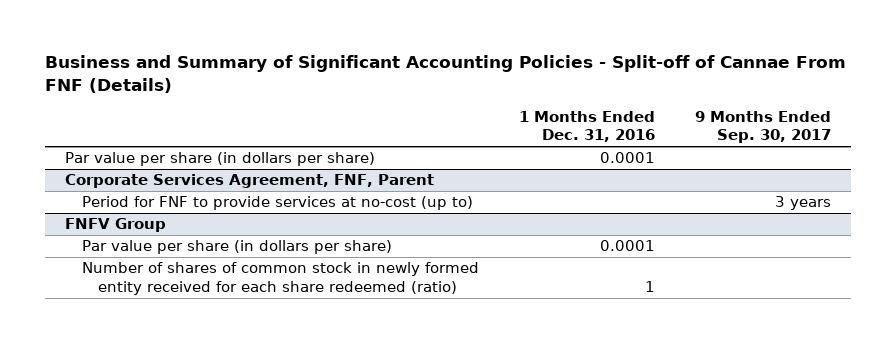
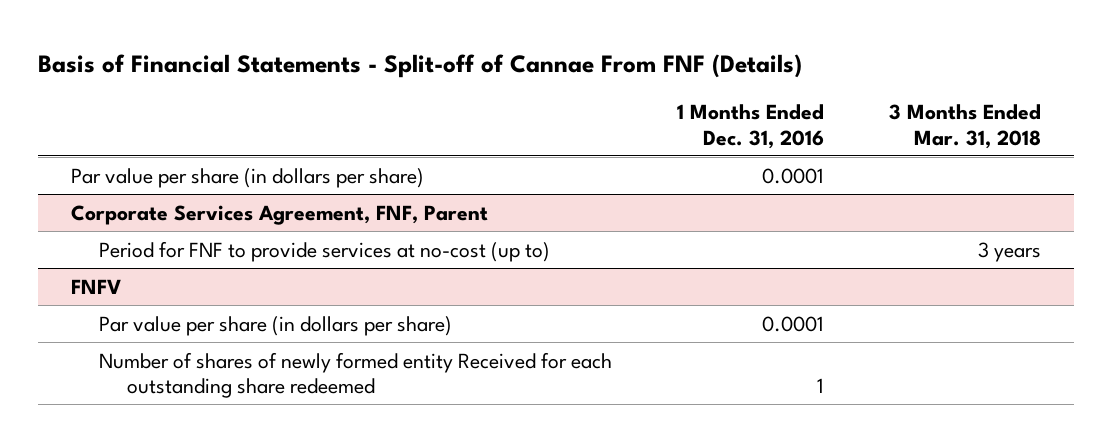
[45,54,847,93] Business and Summary of Significant Accounting Policies - Split-off of Cannae From FNF (Details) -> [38,53,803,78] Basis of Financial Statements - Split-off of Cannae From FNF (Details)
[695,111,832,144] 9 Months Ended Sep. 30, 2017 -> none
none -> [889,104,1042,149] 3 Months Ended Mar. 31, 2018
[65,218,167,233] FNFV Group -> [70,278,121,294] FNFV
[81,262,479,295] Number of shares of common stock in newly formed entity received for each share redeemed (ratio) -> [99,351,613,398] Number of shares of newly formed entity Received for each outstanding share redeemed

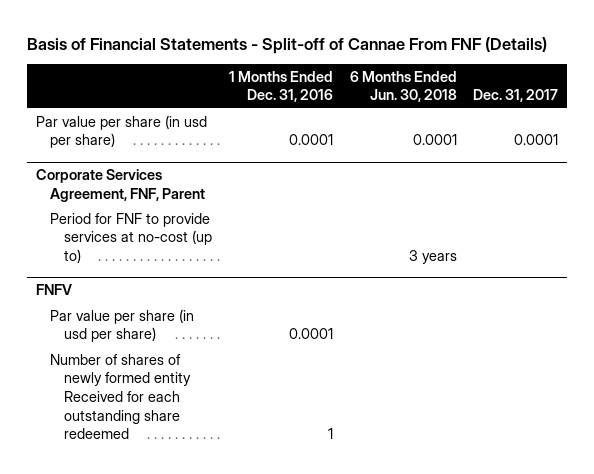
[889,104,1042,149] 3 Months Ended Mar. 31, 2018 -> none
none -> [349,70,457,103] 6 Months Ended Jun. 30, 2018
none -> [473,89,559,103] Dec. 31, 2017
[70,167,424,188] Par value per share (in dollars per share) -> [35,114,207,149] Par value per share (in usd per share)
[99,315,453,336] Par value per share (in dollars per share) -> [49,308,194,343] Par value per share (in usd per share)

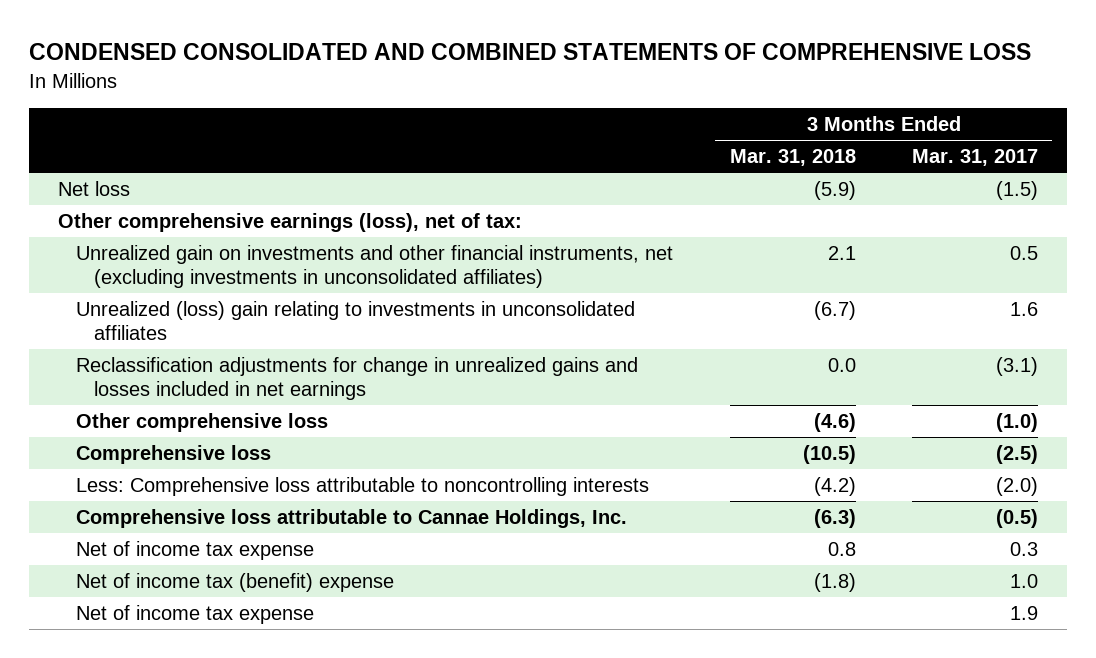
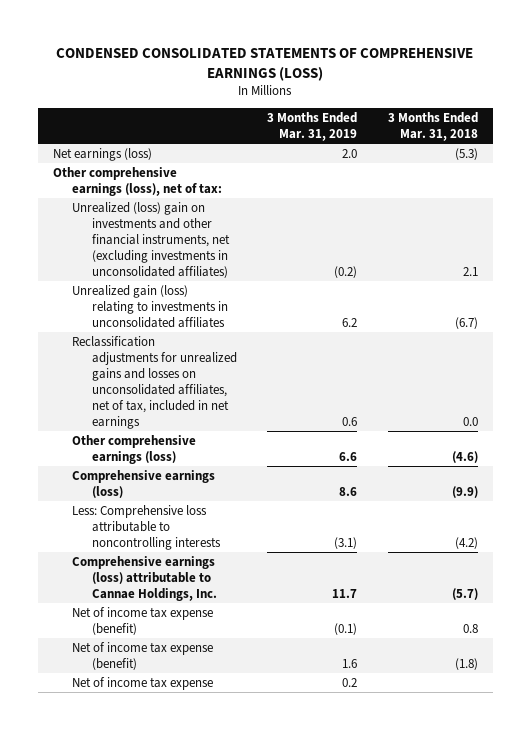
[29,43,1032,61] CONDENSED CONSOLIDATED AND COMBINED STATEMENTS OF COMPREHENSIVE LOSS -> [56,47,474,81] CONDENSED CONSOLIDATED STATEMENTS OF COMPREHENSIVE EARNINGS (LOSS)
[912,149,1039,167] Mar. 31, 2017 -> none
none -> [267,112,358,142] 3 Months Ended Mar. 31, 2019
[57,181,130,197] Net loss -> [52,147,152,161] Net earnings (loss)
[813,181,856,201] (5.9) -> [454,147,478,160] (5.3)
[75,245,673,289] Unrealized gain on investments and other financial instruments, net (excluding investments in unconsolidated affiliates) -> [72,201,230,278] Unrealized (loss) gain on investments and other financial instruments, net (excluding investments in unconsolidated affiliates)
[75,301,635,341] Unrealized (loss) gain relating to investments in unconsolidated affiliates -> [72,284,228,328] Unrealized gain (loss) relating to investments in unconsolidated affiliates
[75,357,638,401] Reclassification adjustments for change in unrealized gains and losses included in net earnings -> [72,335,237,429] Reclassification adjustments for unrealized gains and losses on unconsolidated affiliates, net of tax, included in net earnings
[75,413,328,433] Other comprehensive loss -> [72,434,197,464] Other comprehensive earnings (loss)
[75,445,271,465] Comprehensive loss -> [72,469,216,498] Comprehensive earnings (loss)
[802,445,856,465] (10.5) -> [451,485,478,498] (9.9)
[75,509,627,529] Comprehensive loss attributable to Cannae Holdings, Inc. -> [72,555,217,601] Comprehensive earnings (loss) attributable to Cannae Holdings, Inc.
[813,509,856,529] (6.3) -> [451,587,478,600] (5.7)
[75,541,314,561] Net of income tax expense -> [72,606,214,635] Net of income tax expense (benefit)
[75,573,394,593] Net of income tax (benefit) expense -> [72,641,214,670] Net of income tax expense (benefit)

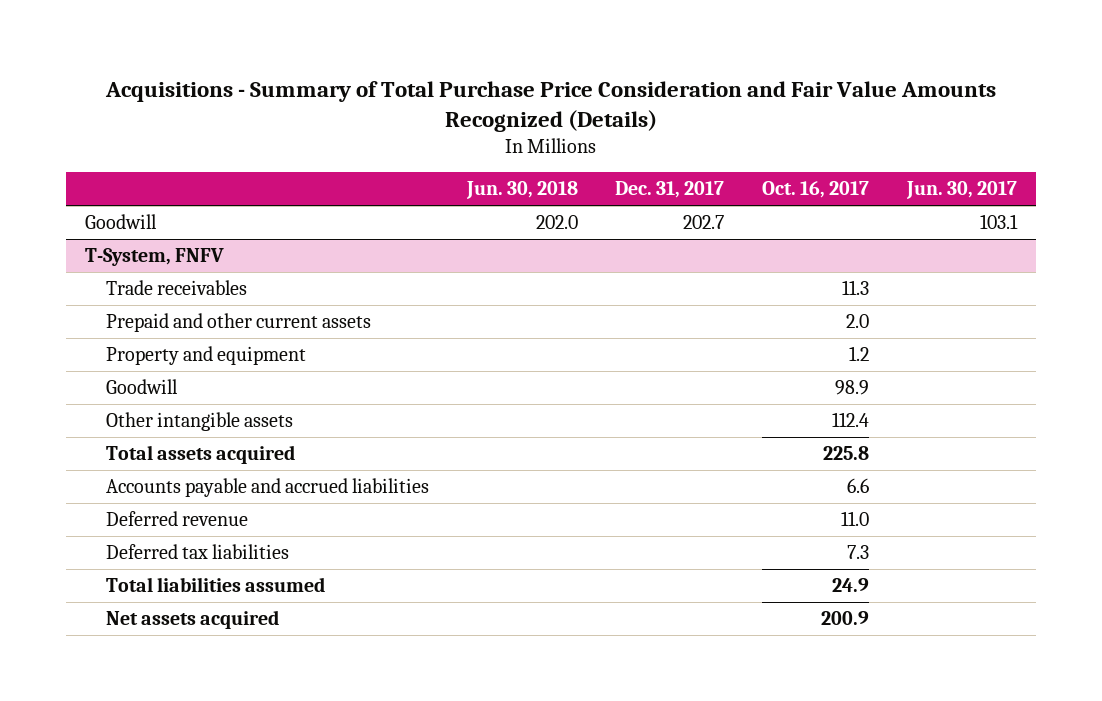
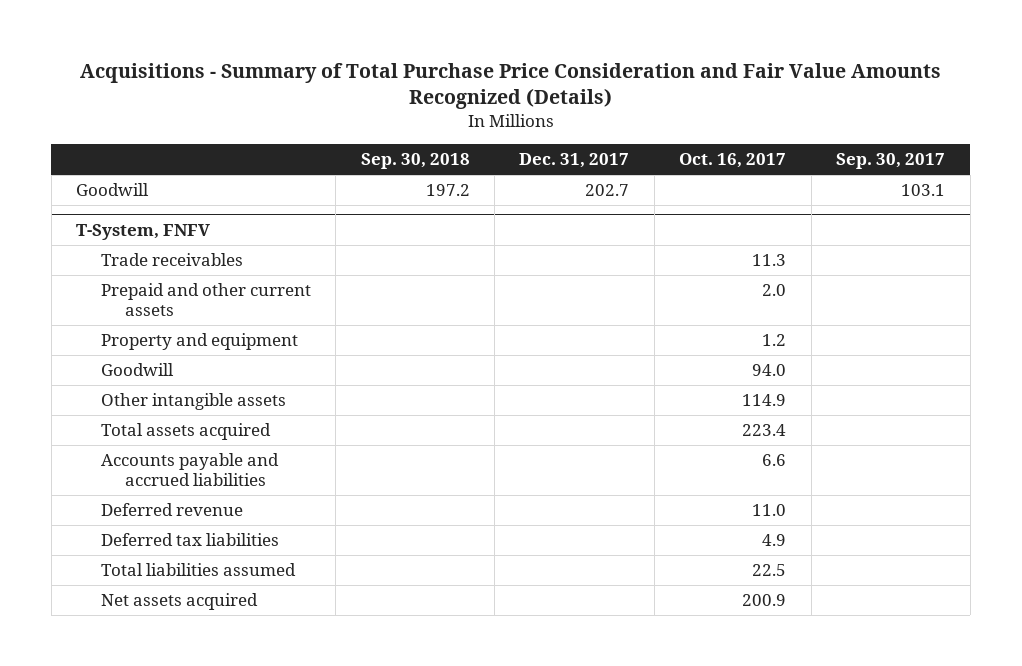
[465,181,578,200] Jun. 30, 2018 -> none
[905,181,1017,200] Jun. 30, 2017 -> none
none -> [360,153,470,170] Sep. 30, 2018
none -> [836,153,946,170] Sep. 30, 2017
[835,380,870,396] 98.9 -> [752,364,787,377] 94.0
[832,412,870,428] 112.4 -> [742,394,787,407] 114.9
[823,446,870,461] 225.8 -> [742,424,787,437] 223.4
[847,545,870,560] 7.3 -> [762,534,787,547] 4.9
[832,578,870,593] 24.9 -> [752,564,787,577] 22.5

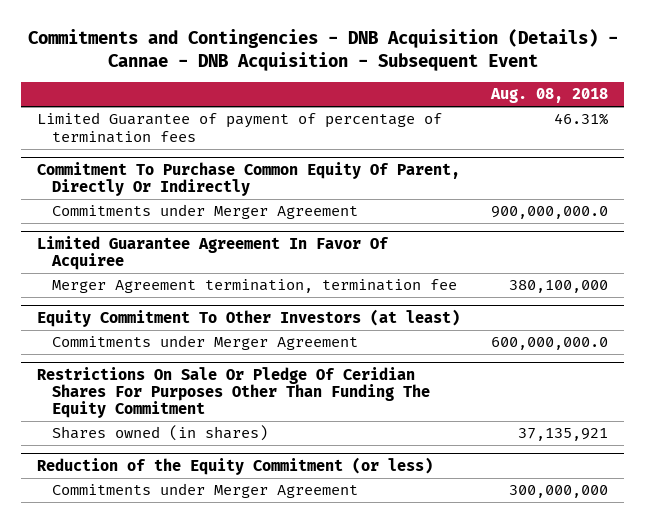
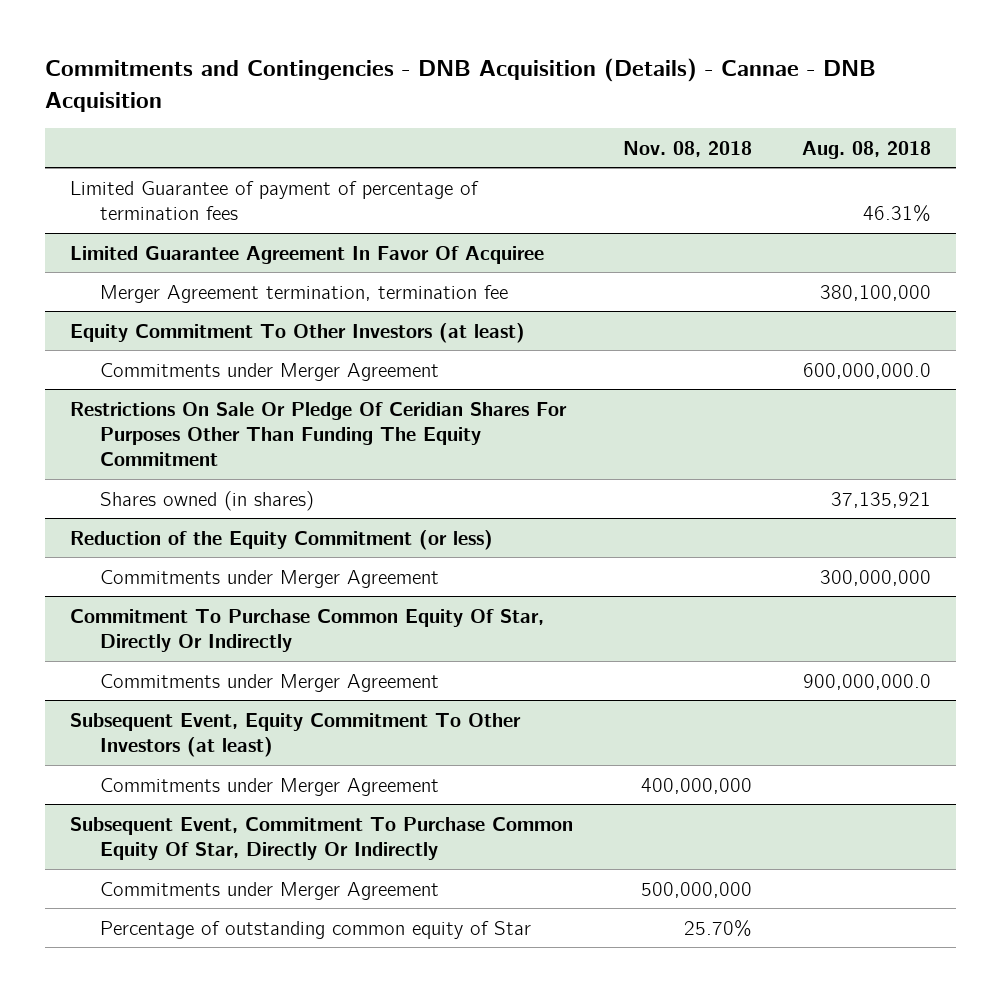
[27,29,618,72] Commitments and Contingencies - DNB Acquisition (Details) - Cannae - DNB Acquisition - Subsequent Event -> [45,58,877,112] Commitments and Contingencies - DNB Acquisition (Details) - Cannae - DNB Acquisition
none -> [623,140,753,157] Nov. 08, 2018
[37,161,461,197] Commitment To Purchase Common Equity Of Parent, Directly Or Indirectly -> none
[52,204,359,220] Commitments under Merger Agreement -> none
none -> [70,608,545,652] Commitment To Purchase Common Equity Of Star, Directly Or Indirectly
none -> [99,673,439,692] Commitments under Merger Agreement
none -> [70,712,522,757] Subsequent Event, Equity Commitment To Other Investors (at least)
none -> [99,777,439,796] Commitments under Merger Agreement
none -> [70,816,574,860] Subsequent Event, Commitment To Purchase Common Equity Of Star, Directly Or Indirectly
none -> [99,881,439,900] Commitments under Merger Agreement
none -> [99,920,531,939] Percentage of outstanding common equity of Star

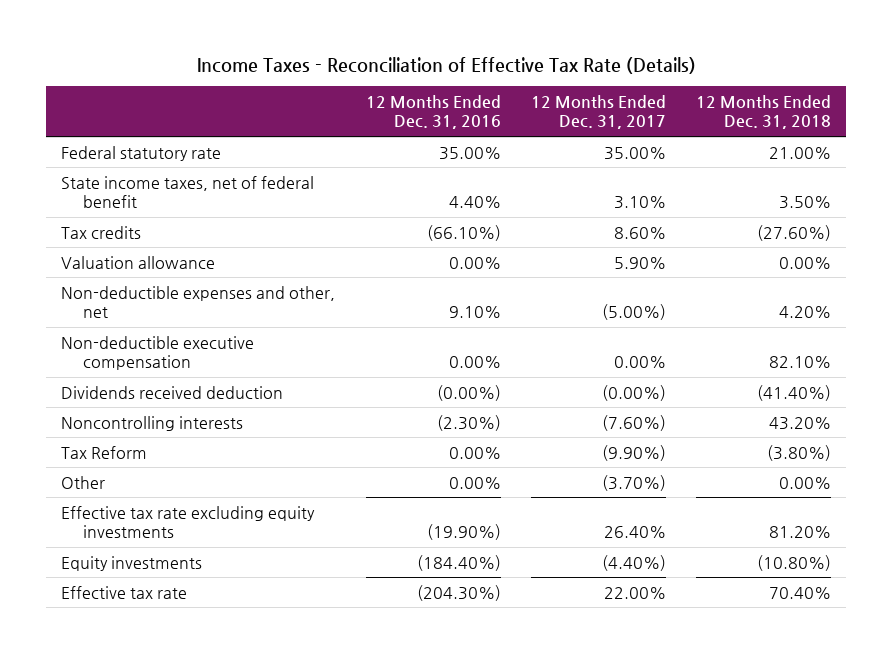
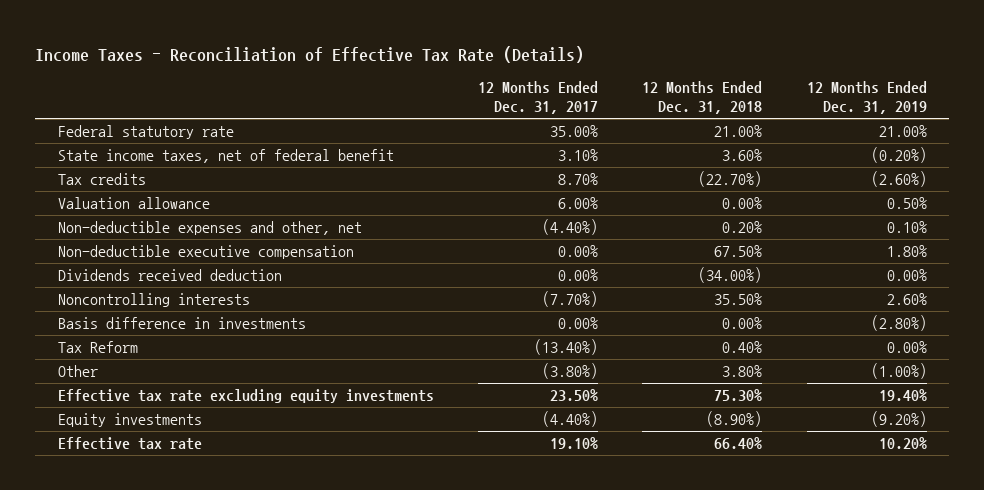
[365,94,501,130] 12 Months Ended Dec. 31, 2016 -> none
none -> [806,81,927,114] 12 Months Ended Dec. 31, 2019
[779,196,832,210] 3.50% -> [722,149,763,162] 3.60%
[613,226,666,239] 8.60% -> [557,173,598,186] 8.70%
[757,224,832,241] (27.60%) -> [698,171,763,188] (22.70%)
[613,256,666,269] 5.90% -> [557,197,598,210] 6.00%
[601,304,666,321] (5.00%) -> [541,219,598,236] (4.40%)
[779,306,832,319] 4.20% -> [722,221,763,234] 0.20%
[769,356,832,369] 82.10% -> [714,245,763,258] 67.50%
[601,384,666,401] (0.00%) -> [557,269,598,282] 0.00%
[757,384,832,401] (41.40%) -> [698,267,763,284] (34.00%)
[601,414,666,431] (7.60%) -> [541,291,598,308] (7.70%)
[769,416,832,430] 43.20% -> [714,293,763,306] 35.50%
none -> [57,317,306,330] Basis difference in investments
[601,444,666,461] (9.90%) -> [533,339,598,356] (13.40%)
[767,444,832,461] (3.80%) -> [722,341,763,354] 0.40%
[601,474,666,491] (3.70%) -> [541,363,598,380] (3.80%)
[779,476,832,489] 0.00% -> [722,365,763,378] 3.80%
[603,526,666,539] 26.40% -> [549,389,598,402] 23.50%
[769,526,832,539] 81.20% -> [714,389,763,402] 75.30%
[757,554,832,571] (10.80%) -> [706,411,763,428] (8.90%)
[603,586,666,599] 22.00% -> [549,437,598,450] 19.10%
[769,586,832,599] 70.40% -> [714,437,763,450] 66.40%

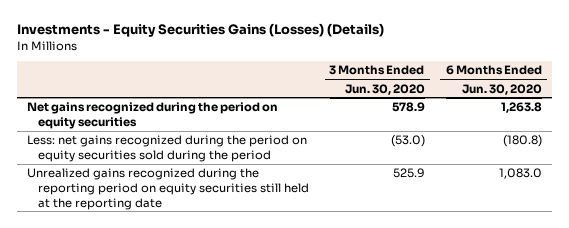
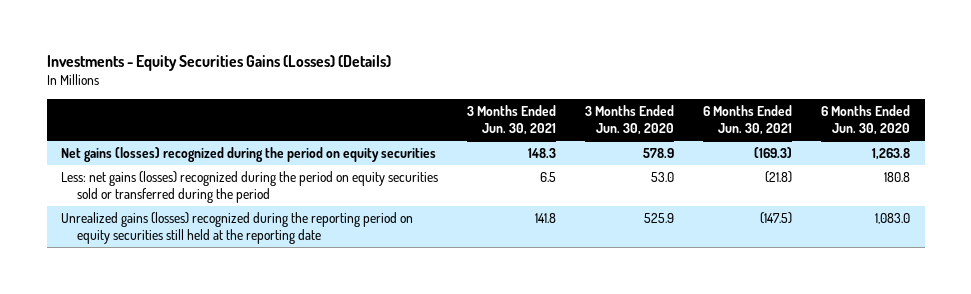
none -> [467,104,557,135] 3 Months Ended Jun. 30, 2021
none -> [703,104,793,135] 6 Months Ended Jun. 30, 2021
[27,102,279,129] Net gains recognized during the period on equity securities -> [61,146,437,162] Net gains (losses) recognized during the period on equity securities
[27,135,308,162] Less: net gains recognized during the period on equity securities sold during the period -> [61,170,439,204] Less: net gains (losses) recognized during the period on equity securities sold or transferred during the period
[390,135,425,148] (53.0) -> [651,171,675,182] 53.0
[502,135,542,148] (180.8) -> [884,171,911,182] 180.8
[27,168,309,210] Unrealized gains recognized during the reporting period on equity securities still held at the reporting date -> [61,211,414,245] Unrealized gains (losses) recognized during the reporting period on equity securities still held at the reporting date

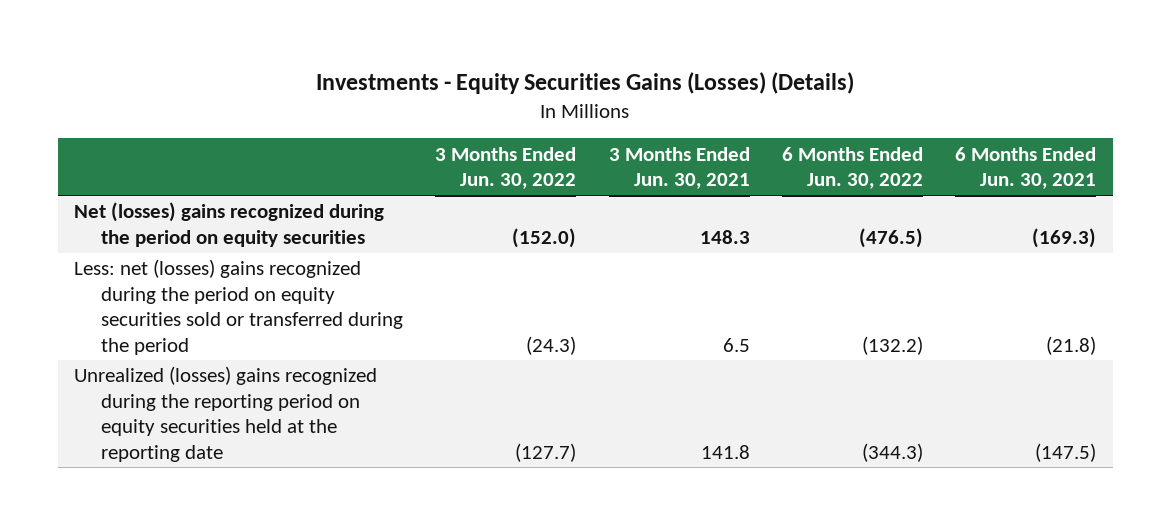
[585,104,675,135] 3 Months Ended Jun. 30, 2020 -> none
[821,104,911,135] 6 Months Ended Jun. 30, 2020 -> none
none -> [435,146,577,190] 3 Months Ended Jun. 30, 2022
none -> [782,146,924,190] 6 Months Ended Jun. 30, 2022
[61,146,437,162] Net gains (losses) recognized during the period on equity securities -> [74,202,385,247] Net (losses) gains recognized during the period on equity securities
[61,170,439,204] Less: net gains (losses) recognized during the period on equity securities sold or transferred during the period -> [74,259,404,355] Less: net (losses) gains recognized during the period on equity securities sold or transferred during the period
[61,211,414,245] Unrealized gains (losses) recognized during the reporting period on equity securities still held at the reporting date -> [74,366,378,462] Unrealized (losses) gains recognized during the reporting period on equity securities held at the reporting date

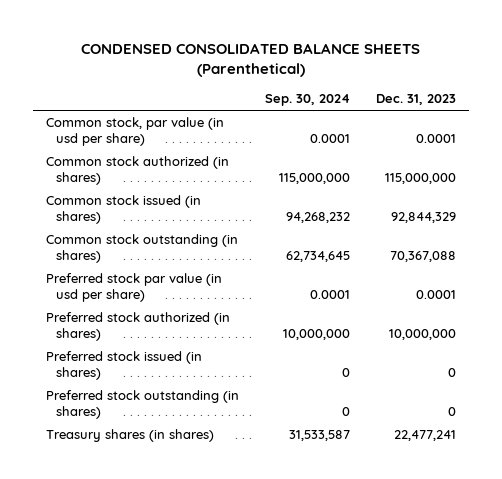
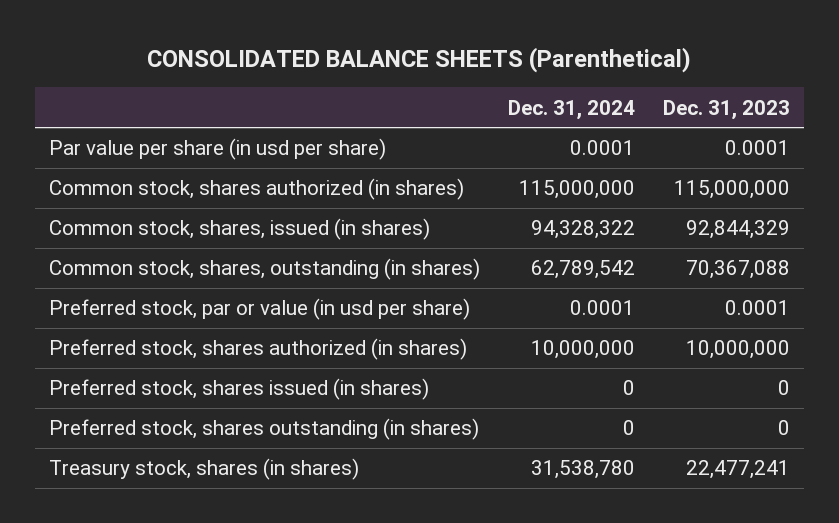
[81,42,421,78] CONDENSED CONSOLIDATED BALANCE SHEETS (Parenthetical) -> [147,46,692,73] CONSOLIDATED BALANCE SHEETS (Parenthetical)
[265,94,351,107] Sep. 30, 2024 -> none
none -> [507,99,635,120] Dec. 31, 2024
[46,117,225,147] Common stock, par value (in usd per share) -> [48,138,386,161] Par value per share (in usd per share)
[46,156,230,186] Common stock authorized (in shares) -> [48,178,464,201] Common stock, shares authorized (in shares)
[46,195,202,225] Common stock issued (in shares) -> [48,218,430,241] Common stock, shares, issued (in shares)
[46,234,239,264] Common stock outstanding (in shares) -> [48,258,480,281] Common stock, shares, outstanding (in shares)
[46,273,223,303] Preferred stock par value (in usd per share) -> [48,298,470,321] Preferred stock, par or value (in usd per share)
[46,312,231,342] Preferred stock authorized (in shares) -> [48,338,467,361] Preferred stock, shares authorized (in shares)
[46,351,203,381] Preferred stock issued (in shares) -> [48,378,429,401] Preferred stock, shares issued (in shares)
[46,390,240,420] Preferred stock outstanding (in shares) -> [48,418,479,441] Preferred stock, shares outstanding (in shares)
[46,429,215,443] Treasury shares (in shares) -> [48,458,359,481] Treasury stock, shares (in shares)

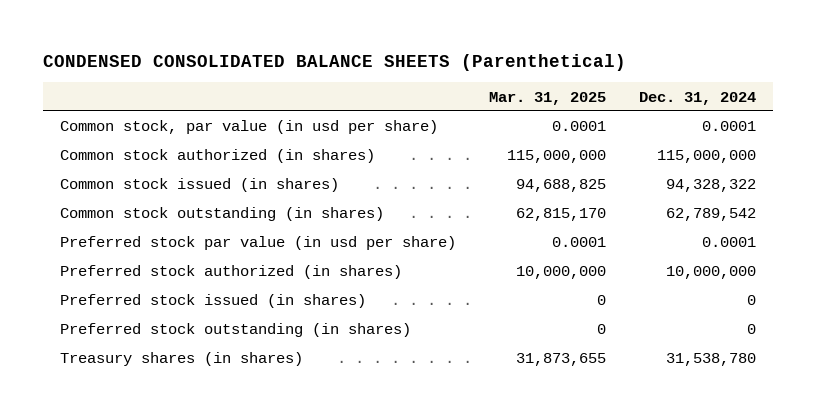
[147,46,692,73] CONSOLIDATED BALANCE SHEETS (Parenthetical) -> [42,53,626,71] CONDENSED CONSOLIDATED BALANCE SHEETS (Parenthetical)
[662,99,790,120] Dec. 31, 2023 -> none
none -> [488,91,606,105] Mar. 31, 2025
[48,138,386,161] Par value per share (in usd per share) -> [59,120,438,135] Common stock, par value (in usd per share)
[48,178,464,201] Common stock, shares authorized (in shares) -> [59,149,375,164] Common stock authorized (in shares)
[48,218,430,241] Common stock, shares, issued (in shares) -> [59,178,339,193] Common stock issued (in shares)
[48,258,480,281] Common stock, shares, outstanding (in shares) -> [59,207,384,222] Common stock outstanding (in shares)
[48,298,470,321] Preferred stock, par or value (in usd per share) -> [59,236,456,251] Preferred stock par value (in usd per share)
[48,338,467,361] Preferred stock, shares authorized (in shares) -> [59,265,402,280] Preferred stock authorized (in shares)
[48,378,429,401] Preferred stock, shares issued (in shares) -> [59,294,366,309] Preferred stock issued (in shares)
[48,418,479,441] Preferred stock, shares outstanding (in shares) -> [59,323,411,338] Preferred stock outstanding (in shares)
[48,458,359,481] Treasury stock, shares (in shares) -> [59,352,303,367] Treasury shares (in shares)

